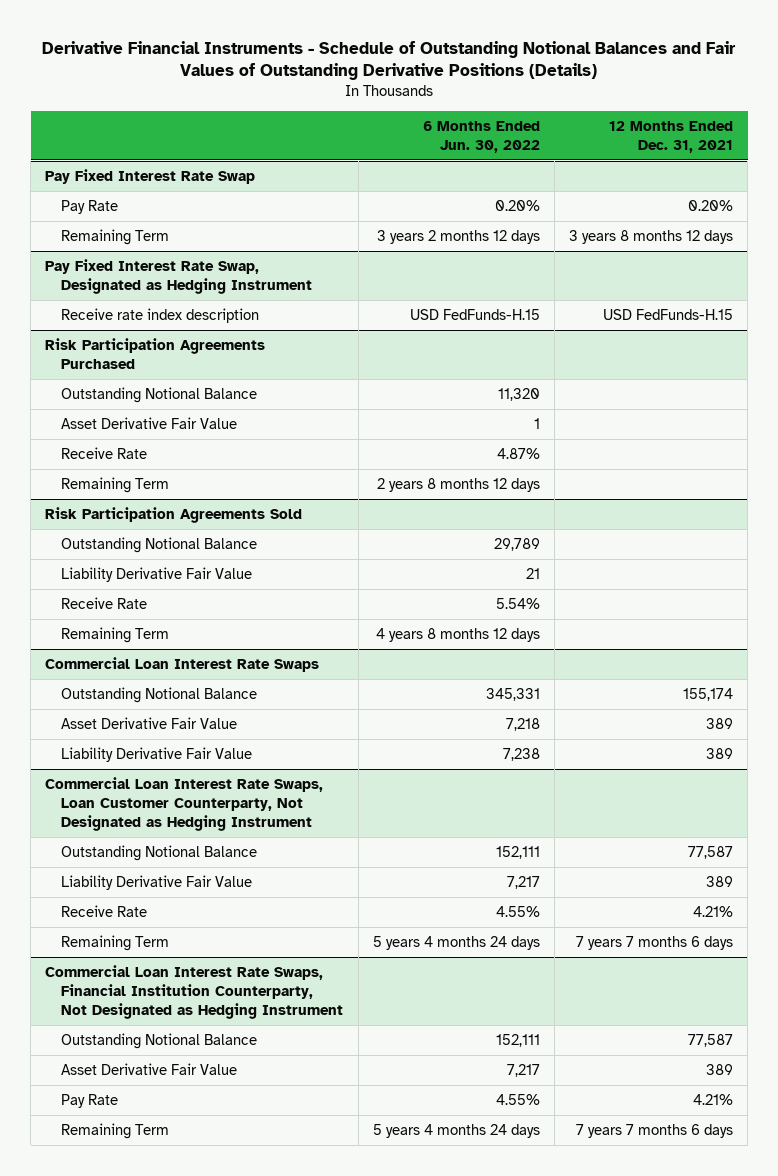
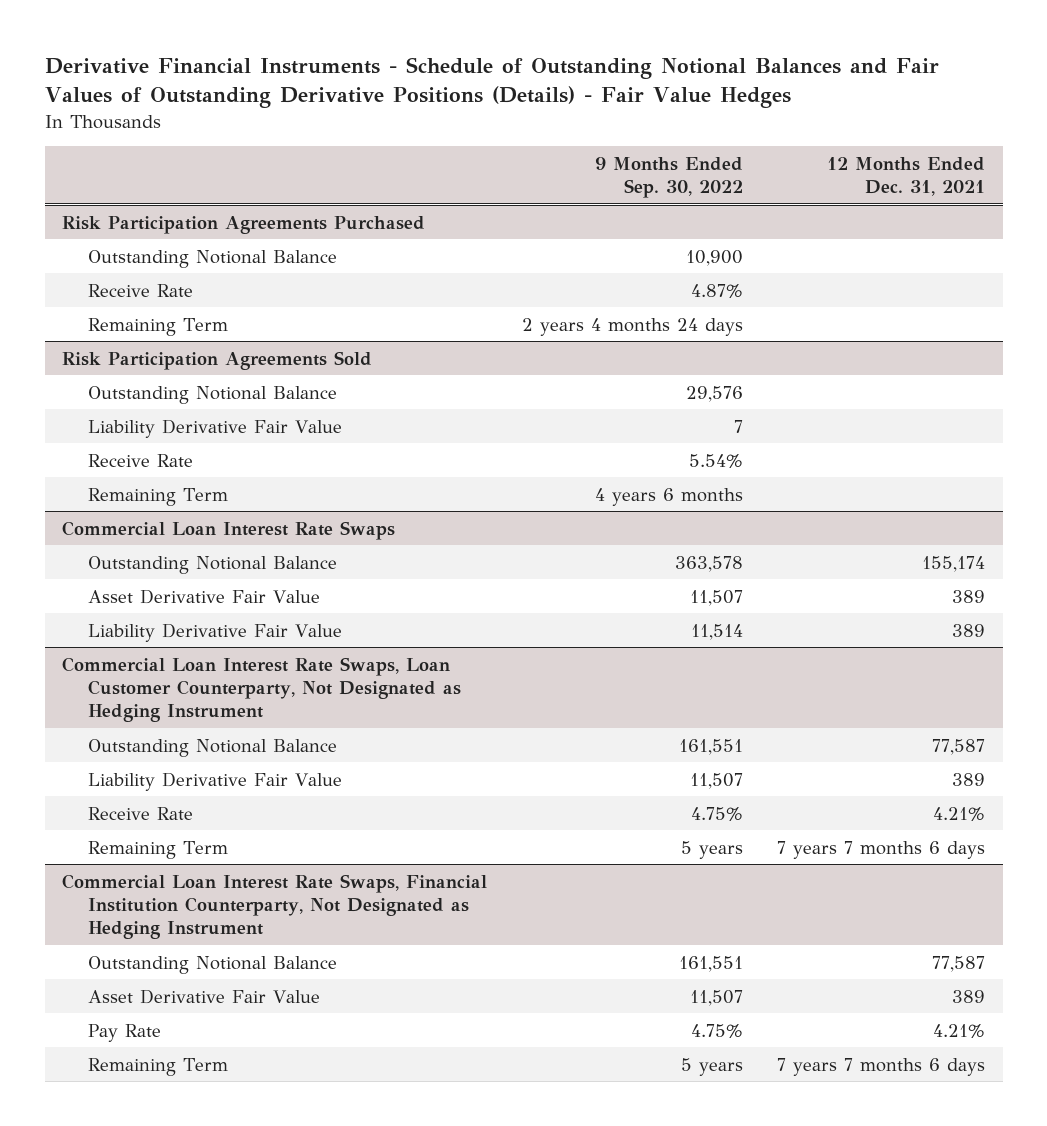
[42,40,737,81] Derivative Financial Instruments - Schedule of Outstanding Notional Balances and Fair Values of Outstanding Derivative Positions (Details) -> [44,57,939,109] Derivative Financial Instruments - Schedule of Outstanding Notional Balances and Fair Values of Outstanding Derivative Positions (Details) - Fair Value Hedges
[422,120,540,153] 6 Months Ended Jun. 30, 2022 -> none
none -> [594,156,743,199] 9 Months Ended Sep. 30, 2022
[45,168,256,184] Pay Fixed Interest Rate Swap -> none
[61,199,119,214] Pay Rate -> none
[61,228,170,245] Remaining Term -> none
[45,258,313,294] Pay Fixed Interest Rate Swap, Designated as Hedging Instrument -> none
[61,307,260,323] Receive rate index description -> none
[61,416,238,429] Asset Derivative Fair Value -> none

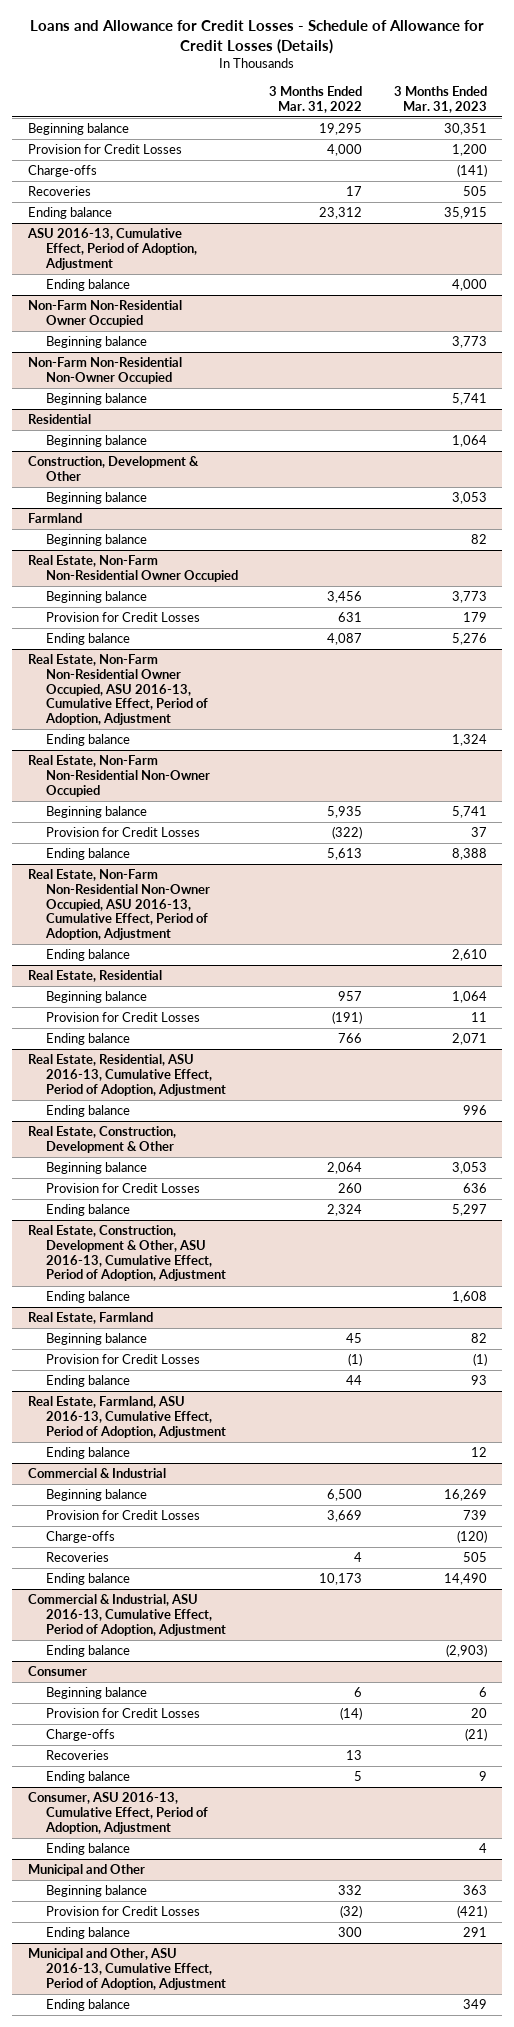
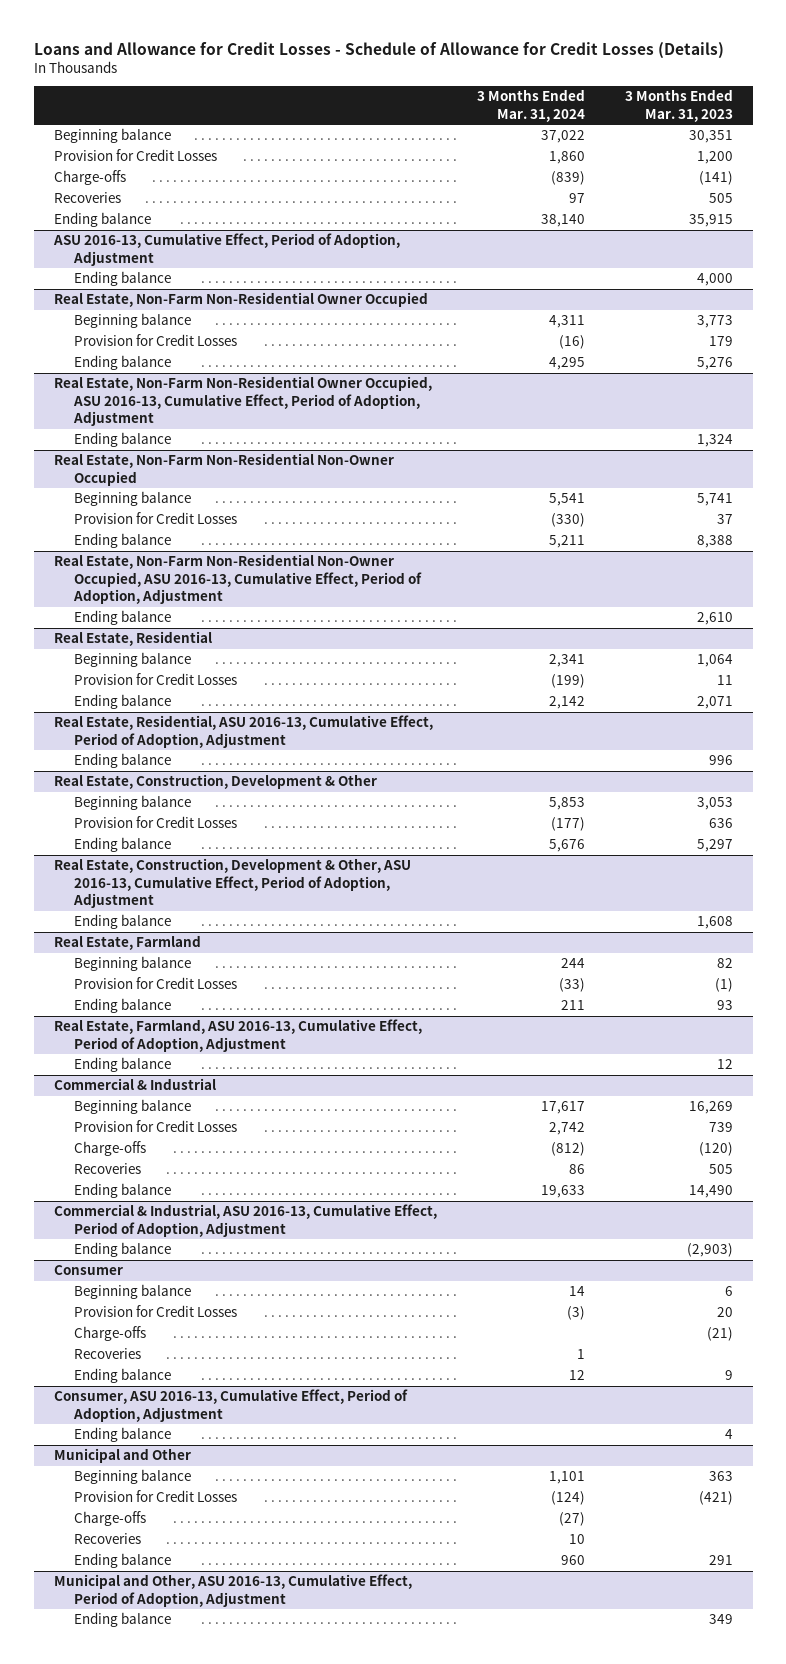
[269,85,363,113] 3 Months Ended Mar. 31, 2022 -> none
none -> [476,89,585,122] 3 Months Ended Mar. 31, 2024
[27,300,182,327] Non-Farm Non-Residential Owner Occupied -> none
[45,336,147,349] Beginning balance -> none
[27,357,182,384] Non-Farm Non-Residential Non-Owner Occupied -> none
[45,393,147,406] Beginning balance -> none
[27,414,91,425] Residential -> none
[45,435,147,448] Beginning balance -> none
[27,456,199,481] Construction, Development & Other -> none
[45,492,147,505] Beginning balance -> none
[27,513,82,524] Farmland -> none
[45,534,147,547] Beginning balance -> none
none -> [74,1511,147,1527] Charge-offs
none -> [74,1533,142,1545] Recoveries

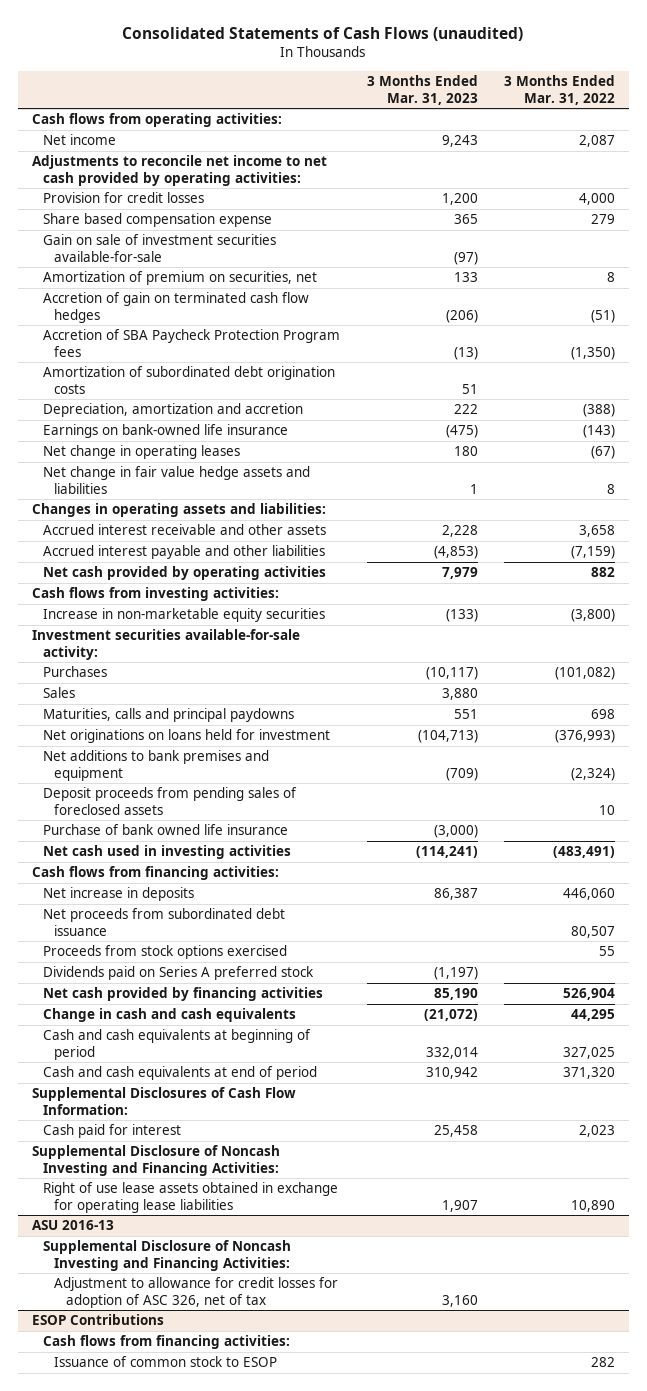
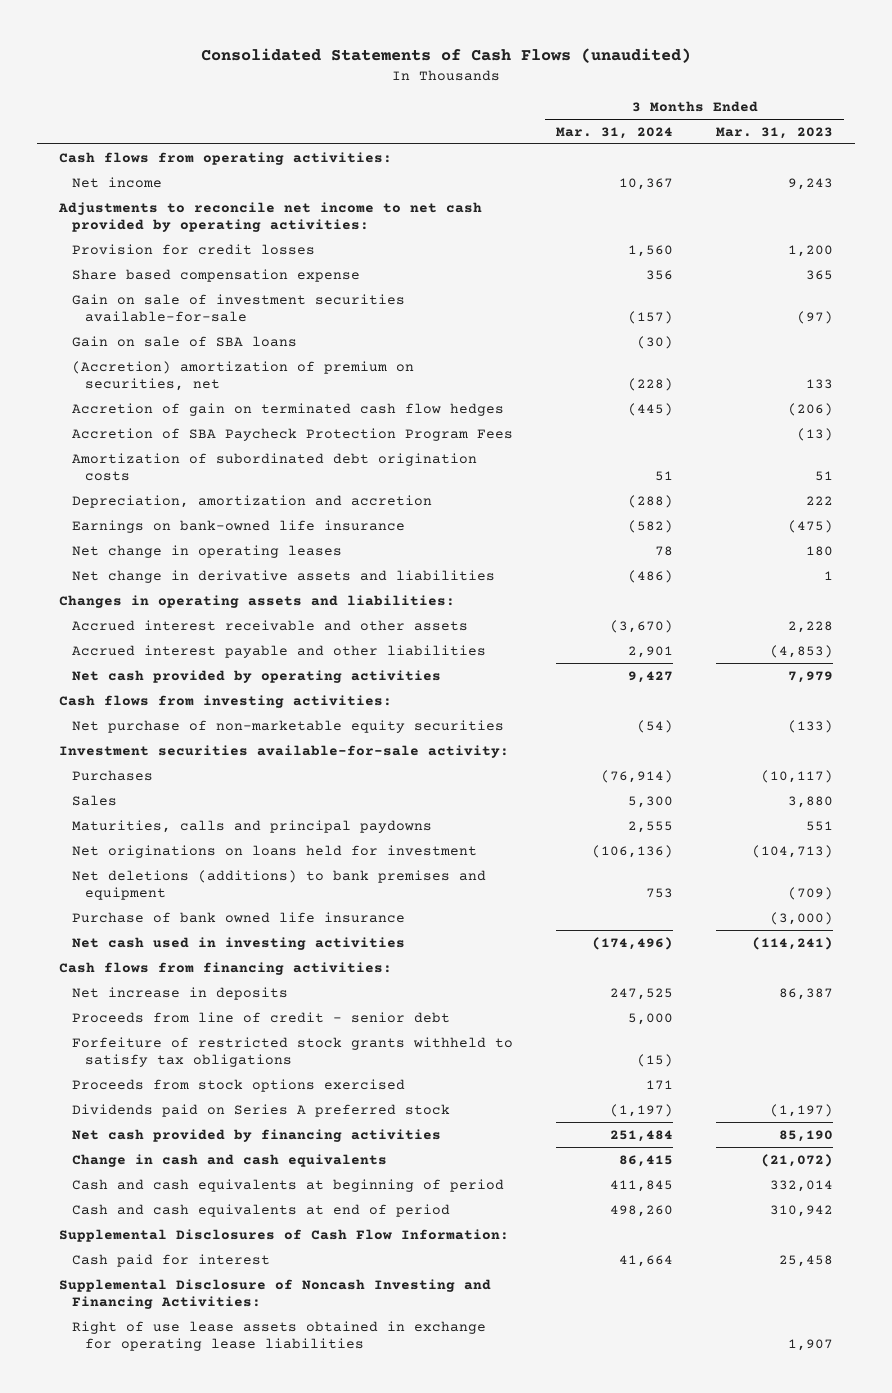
[504,74,616,105] 3 Months Ended Mar. 31, 2022 -> none
none -> [556,126,674,139] Mar. 31, 2024
none -> [71,335,297,347] Gain on sale of SBA loans
[42,271,317,286] Amortization of premium on securities, net -> [71,360,414,392] (Accretion) amortization of premium on securities, net
[42,329,340,357] Accretion of SBA Paycheck Protection Program fees -> [71,427,513,441] Accretion of SBA Paycheck Protection Program Fees
[42,466,310,494] Net change in fair value hedge assets and liabilities -> [71,569,495,583] Net change in derivative assets and liabilities
[42,608,325,623] Increase in non-marketable equity securities -> [71,719,504,733] Net purchase of non-marketable equity securities
[42,787,297,815] Deposit proceeds from pending sales of foreclosed assets -> none
[42,750,269,781] Net additions to bank premises and equipment -> [71,869,486,901] Net deletions (additions) to bank premises and equipment
[42,908,285,936] Net proceeds from subordinated debt issuance -> none
none -> [71,1011,450,1023] Proceeds from line of credit - senior debt
none -> [71,1036,513,1068] Forfeiture of restricted stock grants withheld to satisfy tax obligations
[31,1220,114,1231] ASU 2016-13 -> none
[42,1240,291,1271] Supplemental Disclosure of Noncash Investing and Financing Activities: -> none
[54,1277,339,1308] Adjustment to allowance for credit losses for adoption of ASC 326, net of tax -> none
[31,1314,164,1326] ESOP Contributions -> none
[42,1335,290,1350] Cash flows from financing activities: -> none
[54,1356,278,1368] Issuance of common stock to ESOP -> none

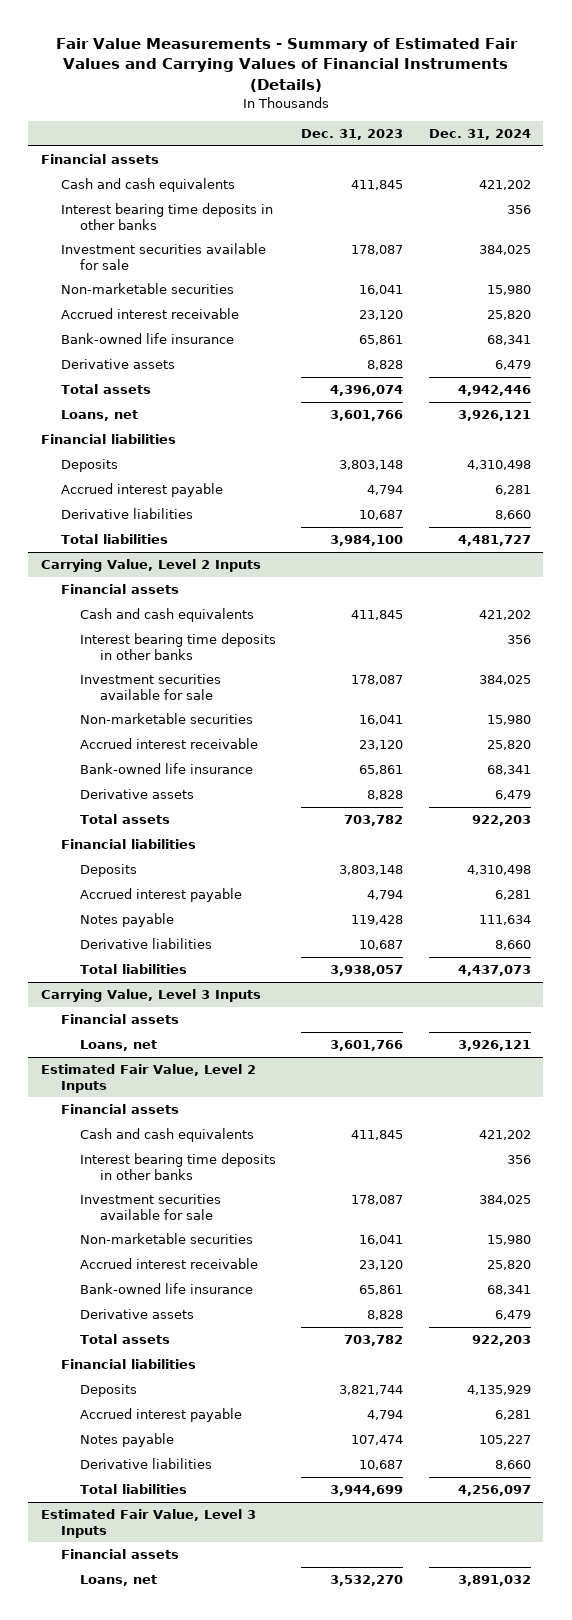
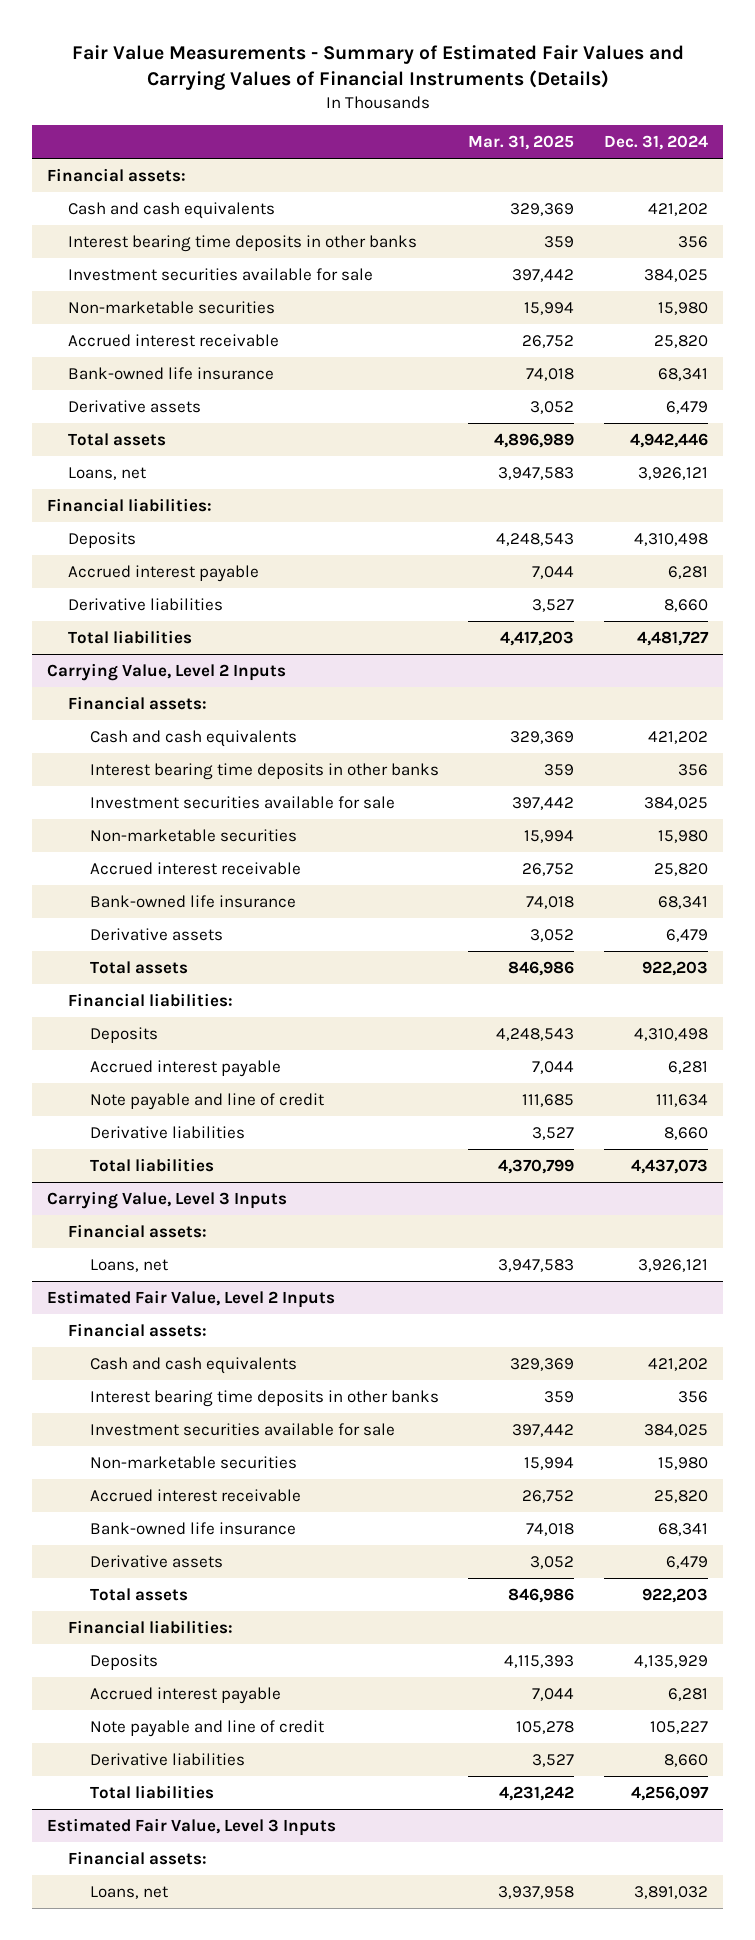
[301,129,404,141] Dec. 31, 2023 -> none
none -> [468,135,575,151] Mar. 31, 2025
[41,154,160,165] Financial assets -> [47,167,187,182] Financial assets:
[41,434,177,445] Financial liabilities -> [47,497,213,512] Financial liabilities:
[60,584,179,595] Financial assets -> [68,695,208,710] Financial assets:
[60,839,196,850] Financial liabilities -> [68,992,234,1007] Financial liabilities:
[80,913,175,928] Notes payable -> [89,1092,324,1110] Note payable and line of credit
[60,1014,179,1025] Financial assets -> [68,1223,208,1238] Financial assets:
[60,1104,179,1115] Financial assets -> [68,1322,208,1337] Financial assets:
[60,1359,196,1370] Financial liabilities -> [68,1619,234,1634] Financial liabilities:
[80,1433,175,1448] Notes payable -> [89,1719,324,1737] Note payable and line of credit
[60,1549,179,1560] Financial assets -> [68,1850,208,1865] Financial assets:

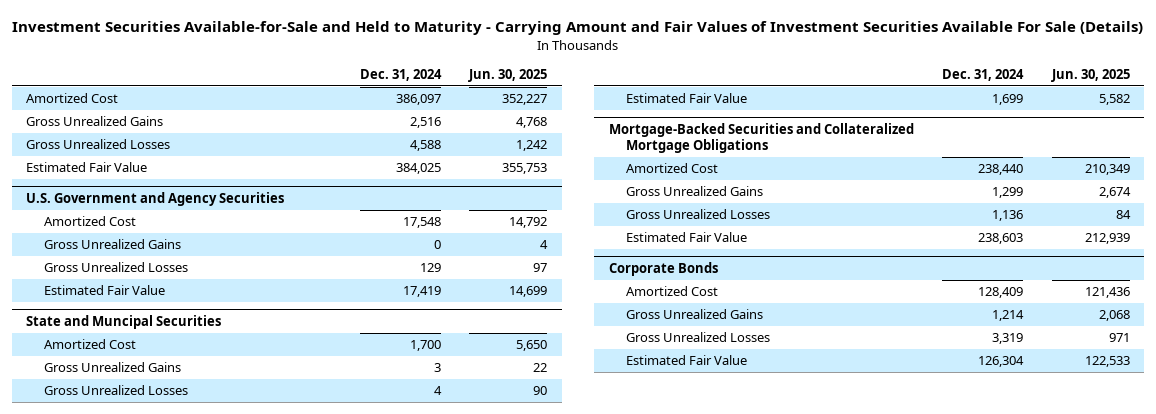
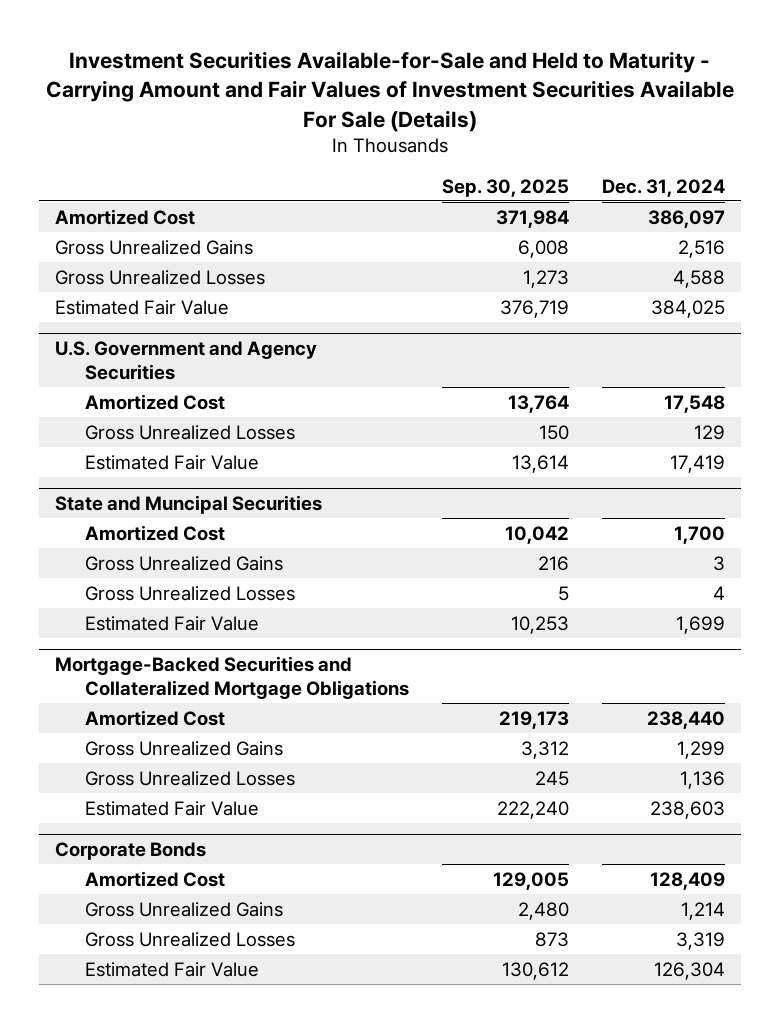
[468,68,548,82] Jun. 30, 2025 -> none
none -> [441,178,569,197] Sep. 30, 2025
[43,239,181,250] Gross Unrealized Gains -> none

